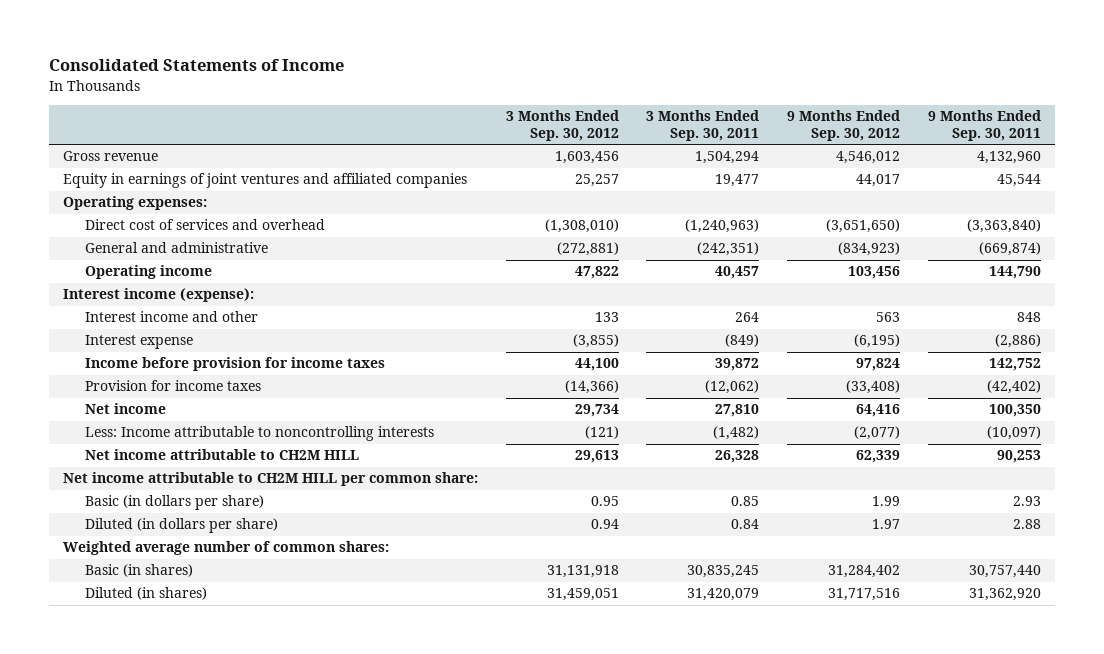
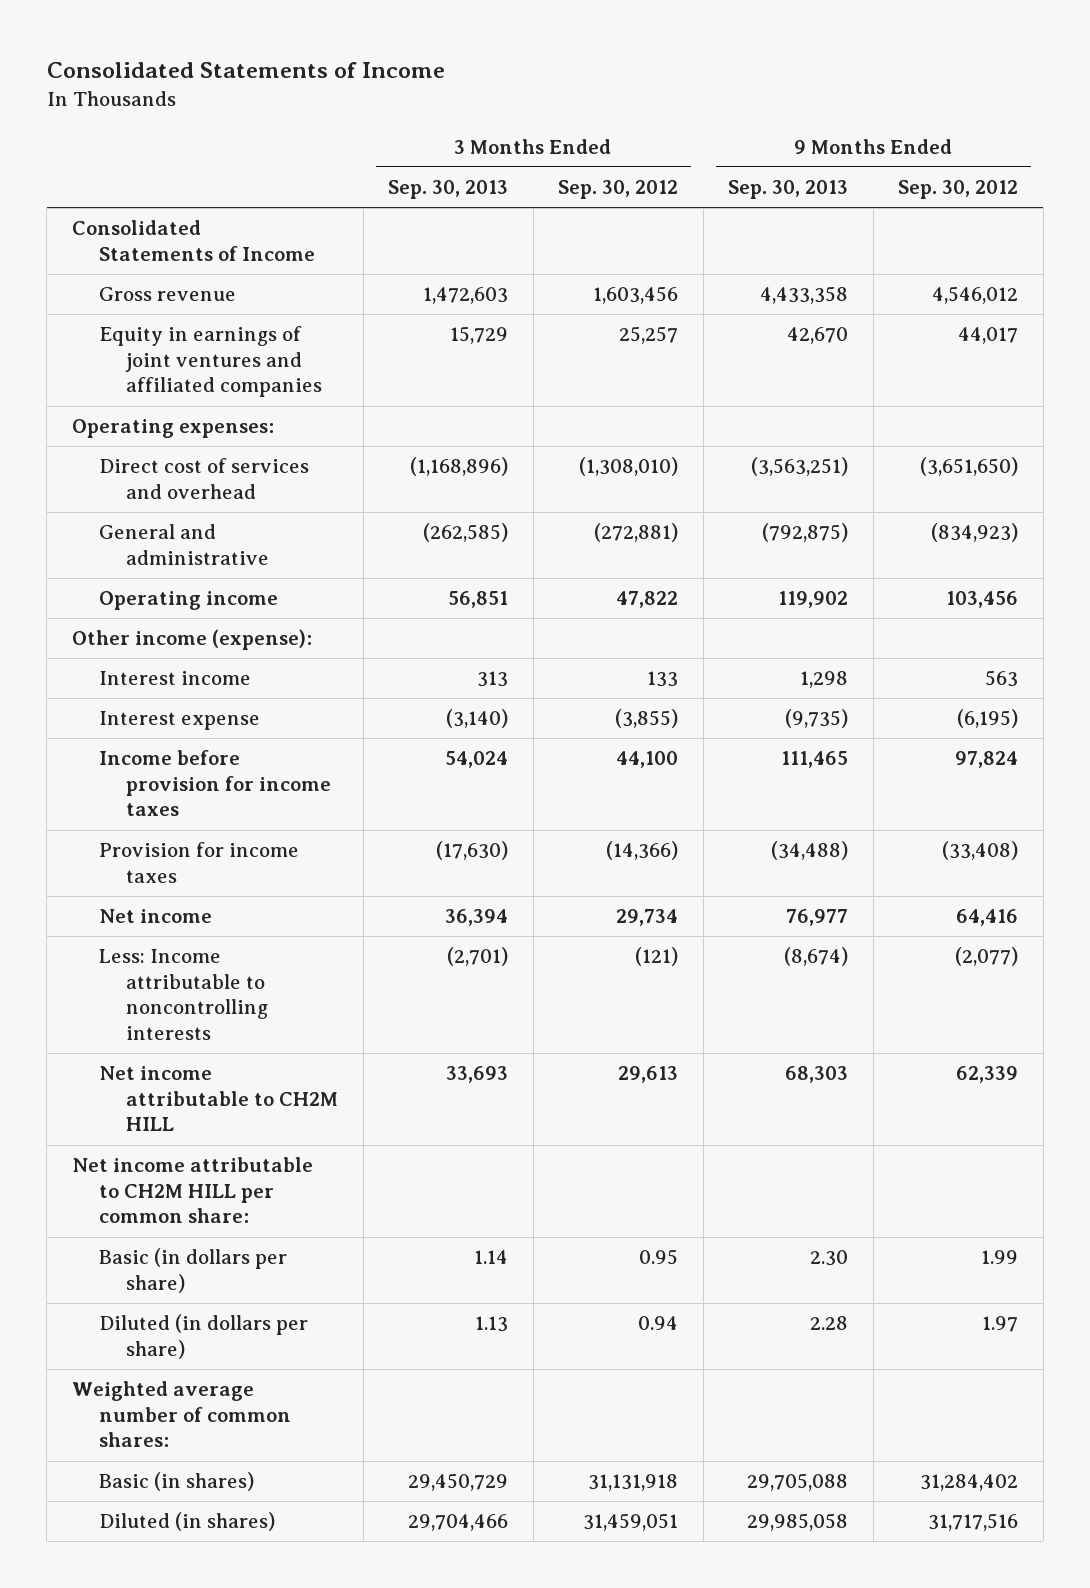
[646,110,760,142] 3 Months Ended Sep. 30, 2011 -> none
[927,110,1041,142] 9 Months Ended Sep. 30, 2011 -> none
none -> [388,179,509,199] Sep. 30, 2013
none -> [728,179,849,199] Sep. 30, 2013
none -> [71,220,316,261] Consolidated Statements of Income
[63,288,255,303] Interest income (expense): -> [71,629,312,651] Other income (expense):
[85,311,259,323] Interest income and other -> [99,671,252,686] Interest income

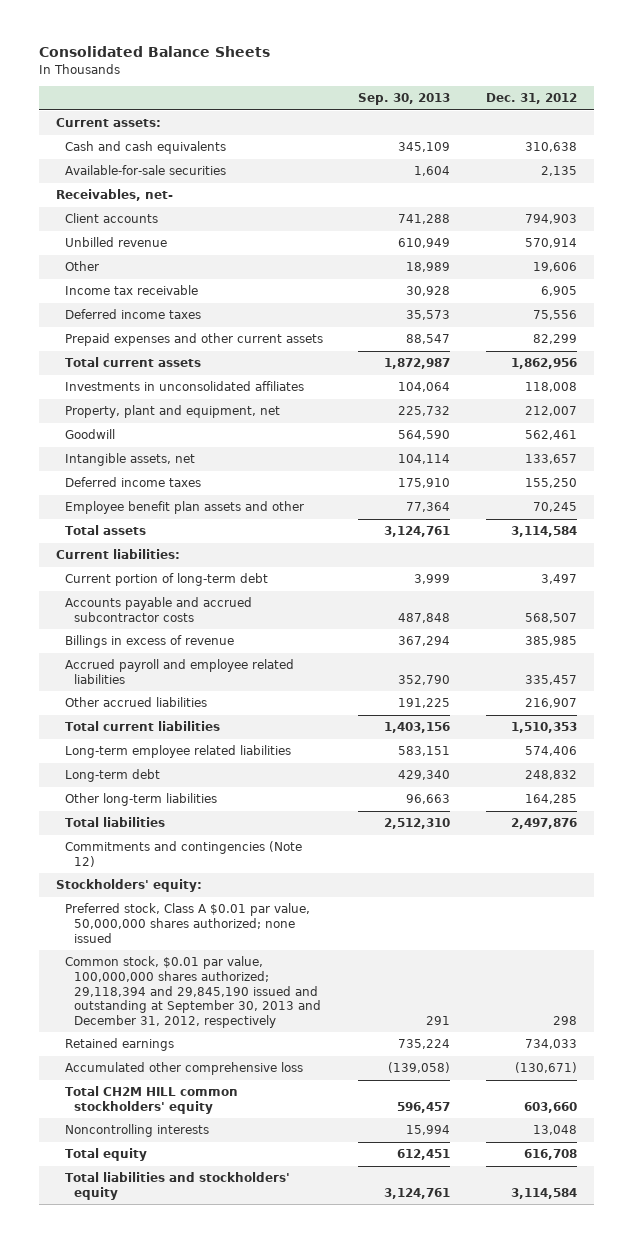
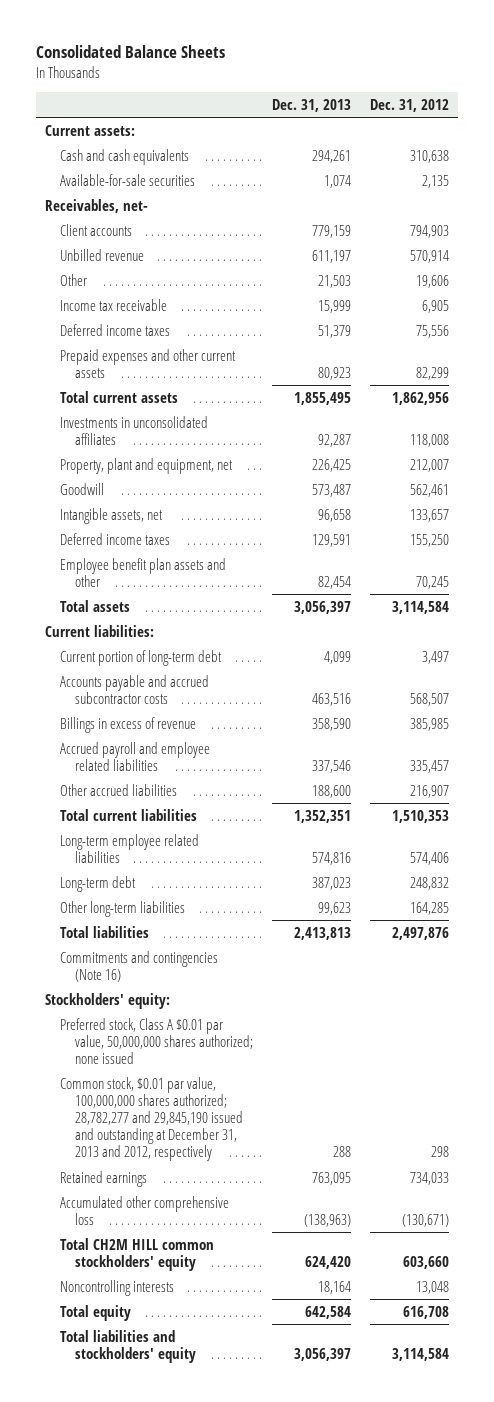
[358,93,451,106] Sep. 30, 2013 -> none
none -> [271,98,351,112] Dec. 31, 2013
[65,841,303,867] Commitments and contingencies (Note 12) -> [60,950,219,982] Commitments and contingencies (Note 16)
[65,956,321,1028] Common stock, $0.01 par value, 100,000,000 shares authorized; 29,118,394 and 29,845,190 issued and outstanding at September 30, 2013 and December 31, 2012, respectively -> [60,1076,243,1162] Common stock, $0.01 par value, 100,000,000 shares authorized; 28,782,277 and 29,845,190 issued and outstanding at December 31, 2013 and 2012, respectively

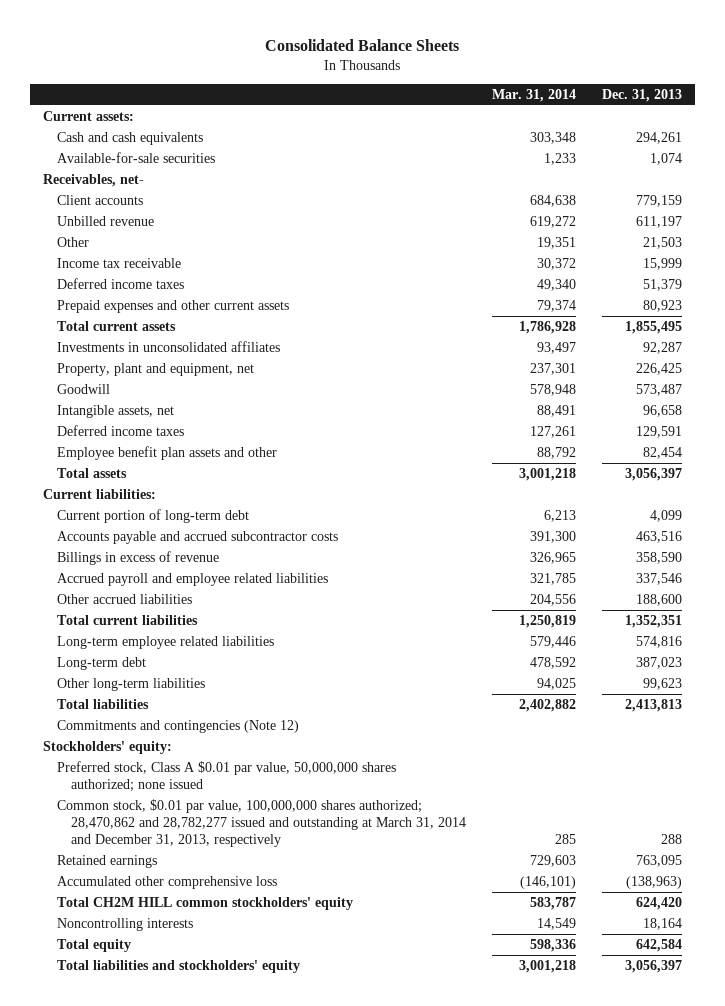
[369,98,449,112] Dec. 31, 2012 -> none
none -> [492,89,577,103] Mar. 31, 2014
[60,950,219,982] Commitments and contingencies (Note 16) -> [56,719,299,733] Commitments and contingencies (Note 12)
[60,1076,243,1162] Common stock, $0.01 par value, 100,000,000 shares authorized; 28,782,277 and 29,845,190 issued and outstanding at December 31, 2013 and 2012, respectively -> [56,798,467,847] Common stock, $0.01 par value, 100,000,000 shares authorized; 28,470,862 and 28,782,277 issued and outstanding at March 31, 2014 and December 31, 2013, respectively

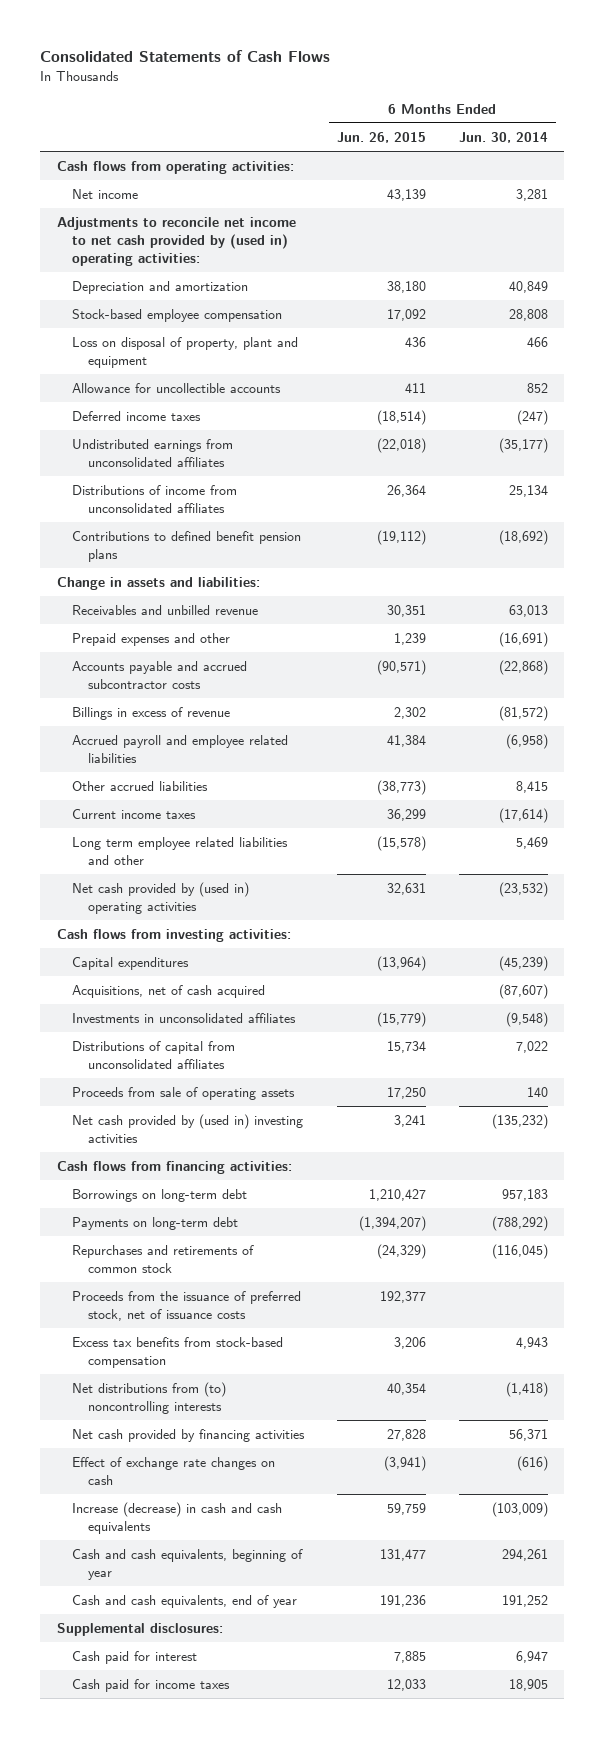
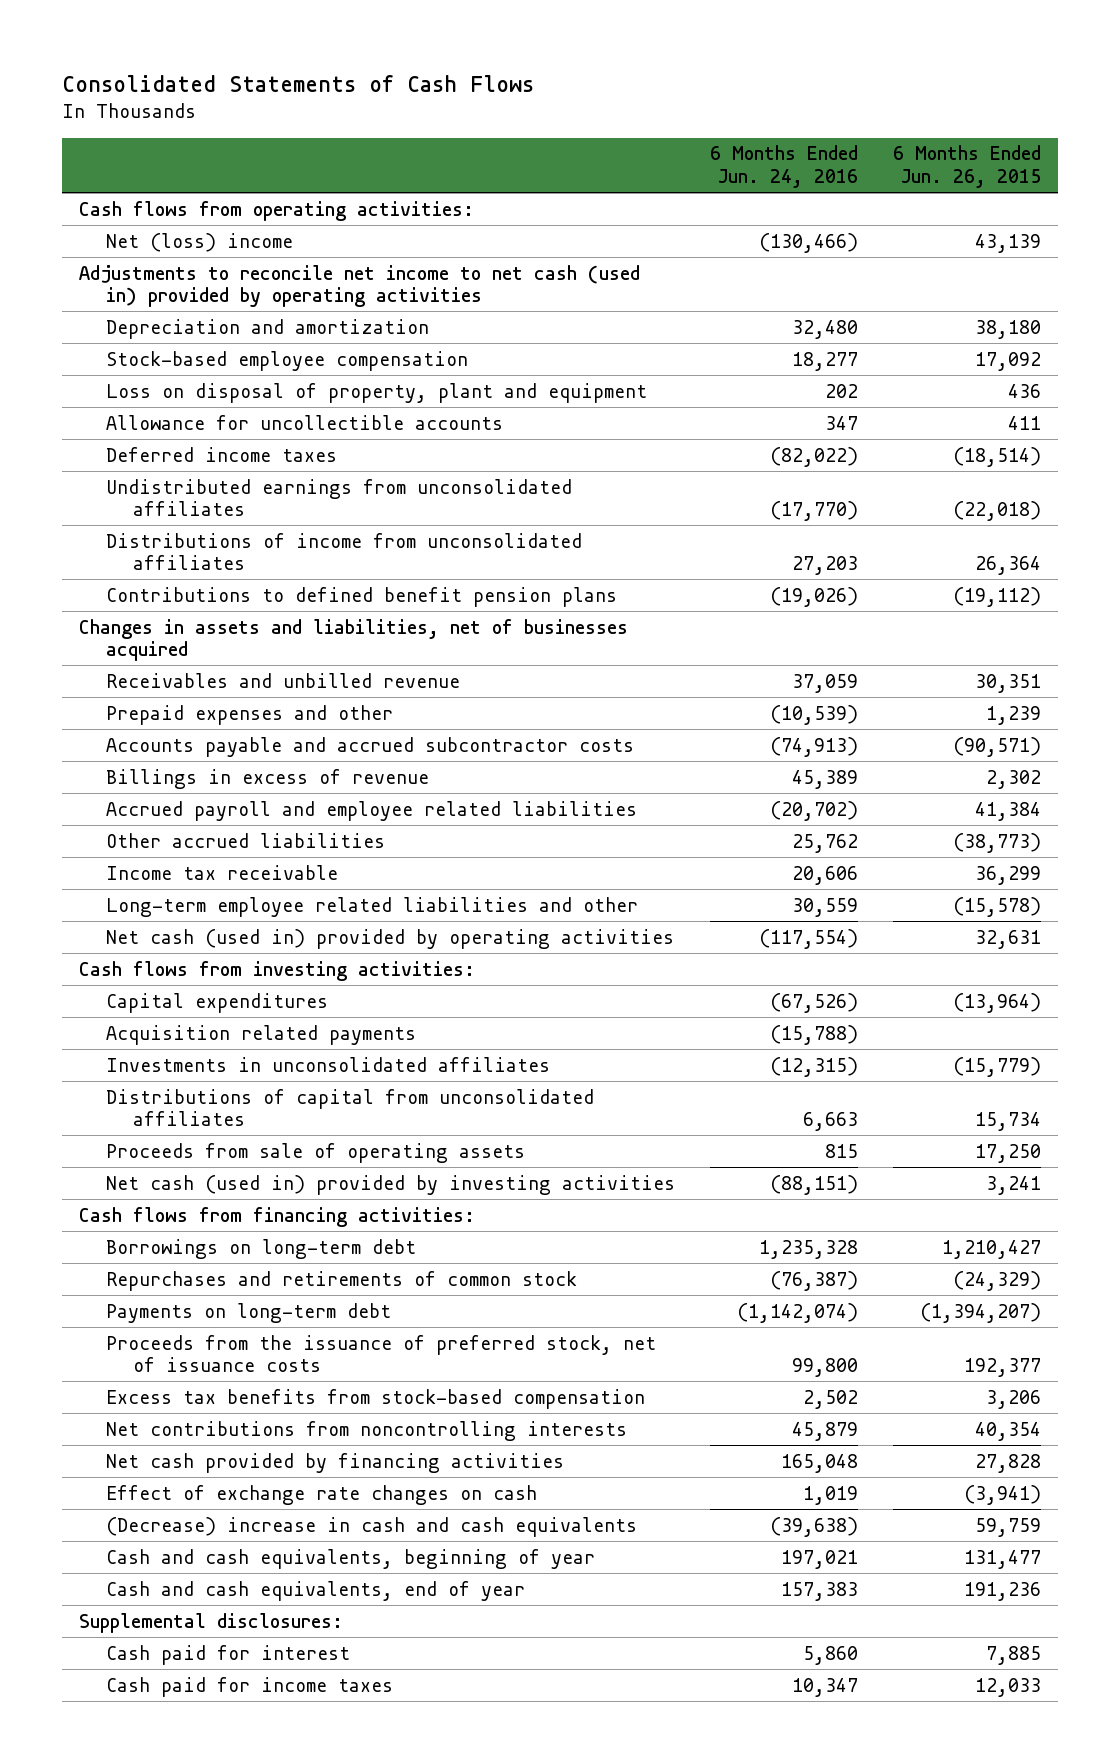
[458,131,548,143] Jun. 30, 2014 -> none
none -> [709,145,858,189] 6 Months Ended Jun. 24, 2016
[72,189,139,200] Net income -> [105,232,293,252] Net (loss) income
[56,217,296,266] Adjustments to reconcile net income to net cash provided by (used in) operating activities: -> [79,264,641,308] Adjustments to reconcile net income to net cash (used in) provided by operating activities
[56,577,260,591] Change in assets and liabilities: -> [79,618,629,662] Changes in assets and liabilities, net of businesses acquired
[72,809,197,820] Current income taxes -> [105,864,338,880] Income tax receivable
[72,837,289,865] Long term employee related liabilities and other -> [105,896,638,917] Long-term employee related liabilities and other
[72,882,250,914] Net cash provided by (used in) operating activities -> [105,928,674,949] Net cash (used in) provided by operating activities
[72,985,266,999] Acquisitions, net of cash acquired -> [105,1024,416,1045] Acquisition related payments
[72,1114,304,1143] Net cash provided by (used in) investing activities -> [105,1174,675,1195] Net cash (used in) provided by investing activities
[72,1217,239,1231] Payments on long-term debt -> [105,1302,391,1323] Payments on long-term debt
[72,1382,227,1414] Net distributions from (to) noncontrolling interests -> [105,1420,627,1441] Net contributions from noncontrolling interests
[72,1502,283,1534] Increase (decrease) in cash and cash equivalents -> [105,1516,637,1537] (Decrease) increase in cash and cash equivalents

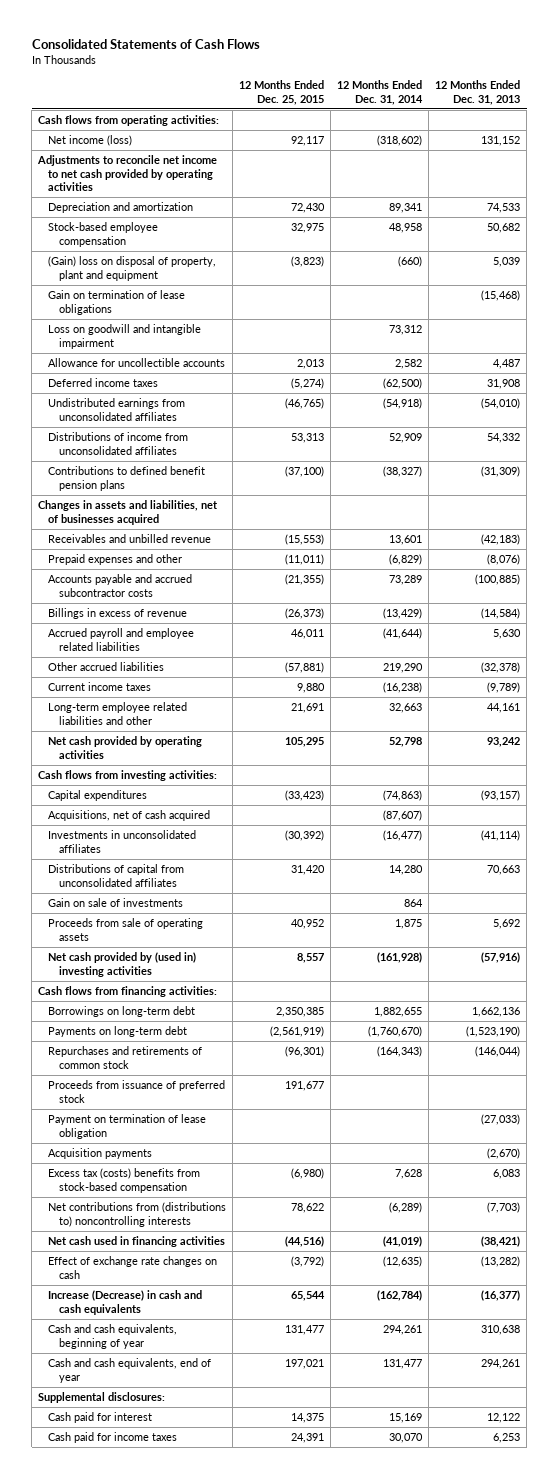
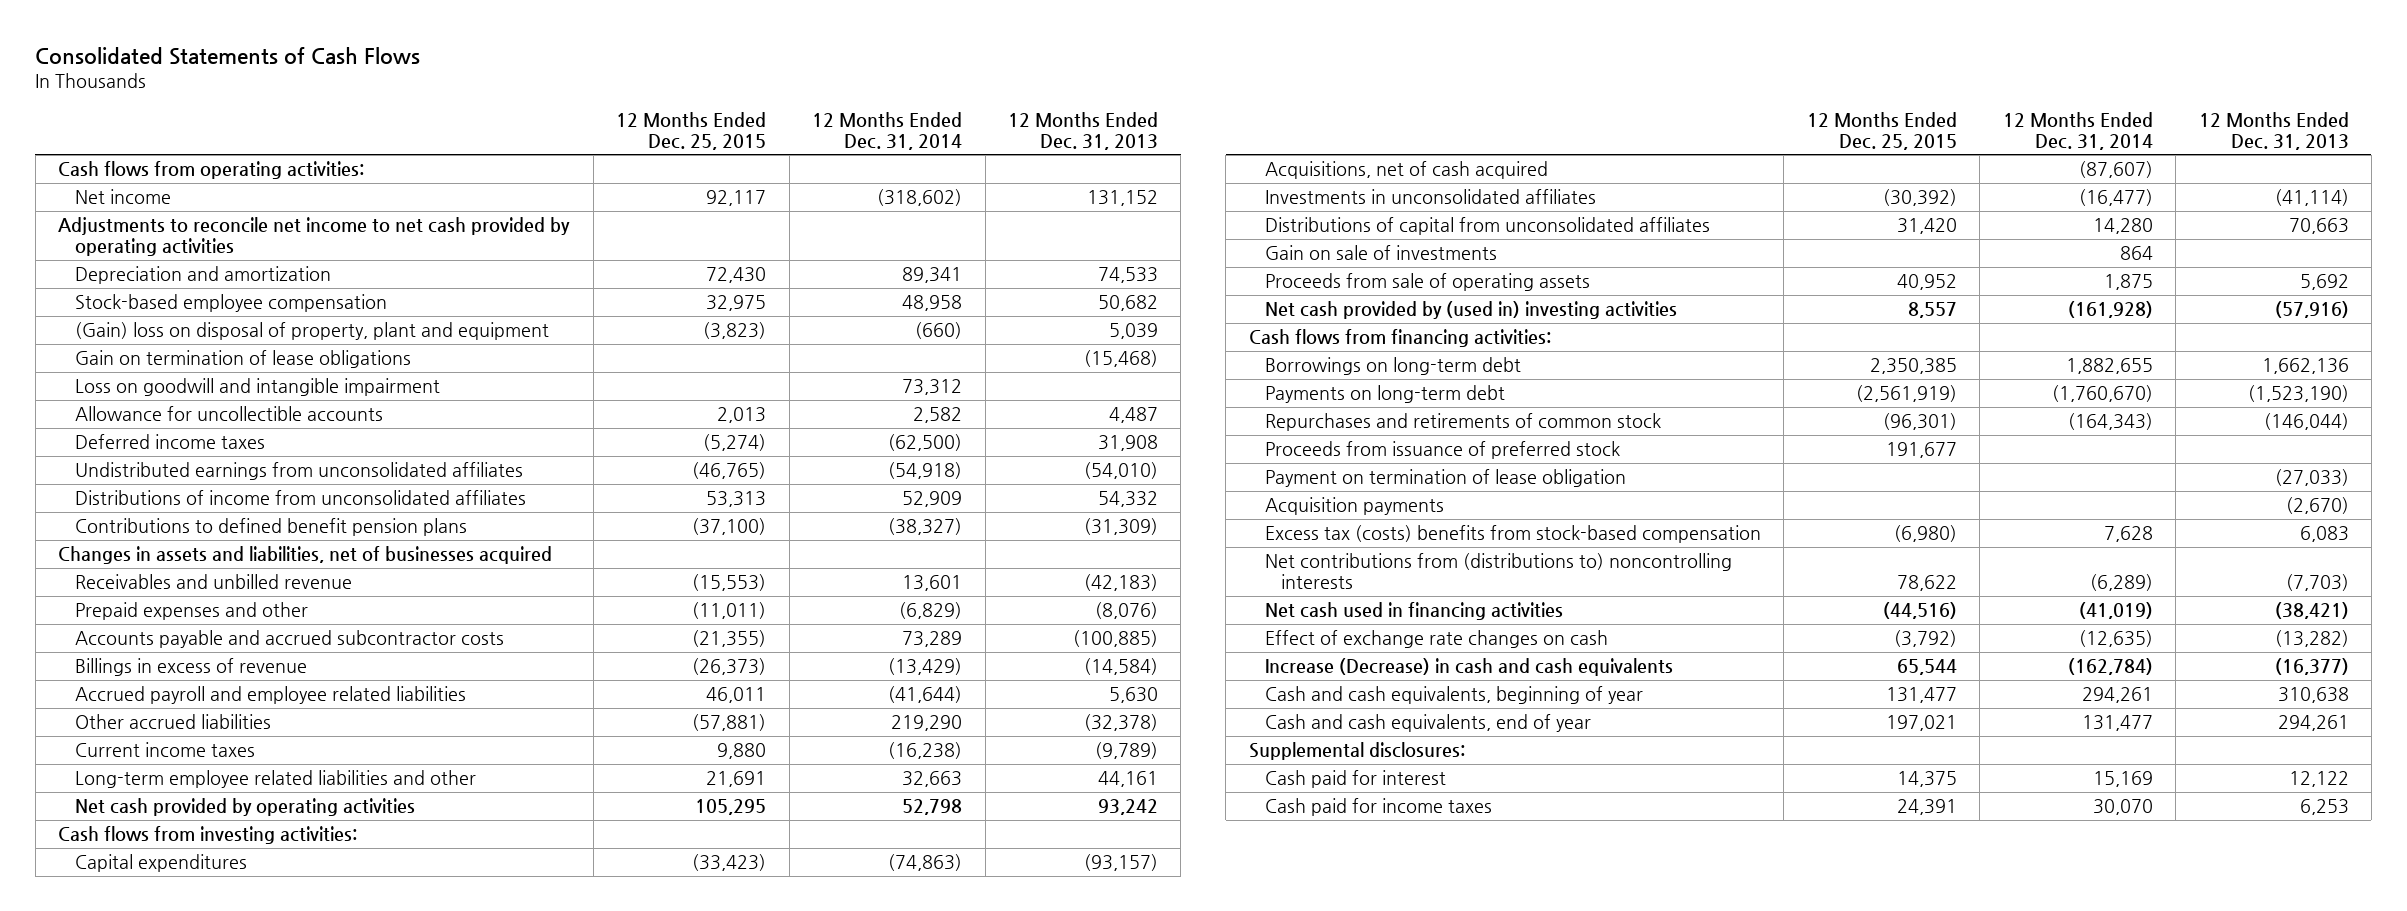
[48,135,133,147] Net income (loss) -> [74,189,171,205] Net income

